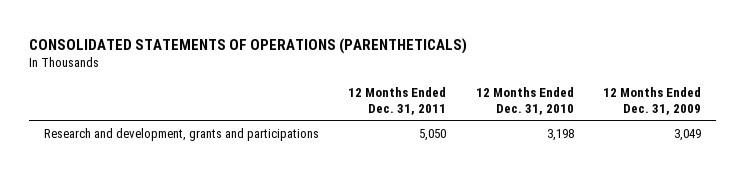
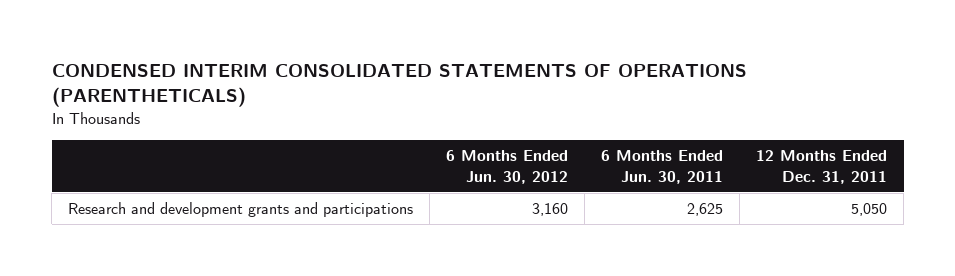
[29,37,468,54] CONSOLIDATED STATEMENTS OF OPERATIONS (PARENTHETICALS) -> [51,63,747,107] CONDENSED INTERIM CONSOLIDATED STATEMENTS OF OPERATIONS (PARENTHETICALS)
[475,86,574,115] 12 Months Ended Dec. 31, 2010 -> none
[603,86,702,115] 12 Months Ended Dec. 31, 2009 -> none
none -> [446,150,569,184] 6 Months Ended Jun. 30, 2012
none -> [601,150,724,184] 6 Months Ended Jun. 30, 2011
[44,127,320,141] Research and development, grants and participations -> [68,202,414,218] Research and development grants and participations

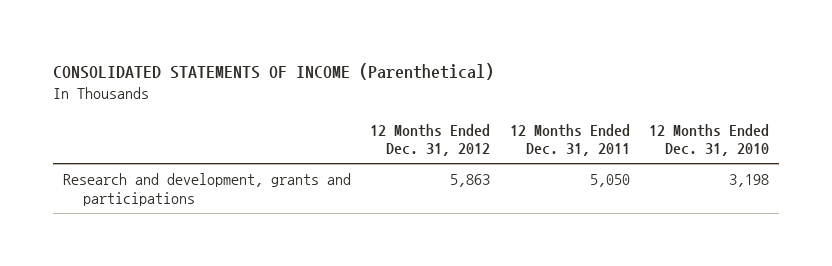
[51,63,747,107] CONDENSED INTERIM CONSOLIDATED STATEMENTS OF OPERATIONS (PARENTHETICALS) -> [52,63,494,81] CONSOLIDATED STATEMENTS OF INCOME (Parenthetical)
[446,150,569,184] 6 Months Ended Jun. 30, 2012 -> none
[601,150,724,184] 6 Months Ended Jun. 30, 2011 -> none
none -> [370,123,491,156] 12 Months Ended Dec. 31, 2012
none -> [649,123,770,156] 12 Months Ended Dec. 31, 2010
[68,202,414,218] Research and development grants and participations -> [62,173,351,206] Research and development, grants and participations

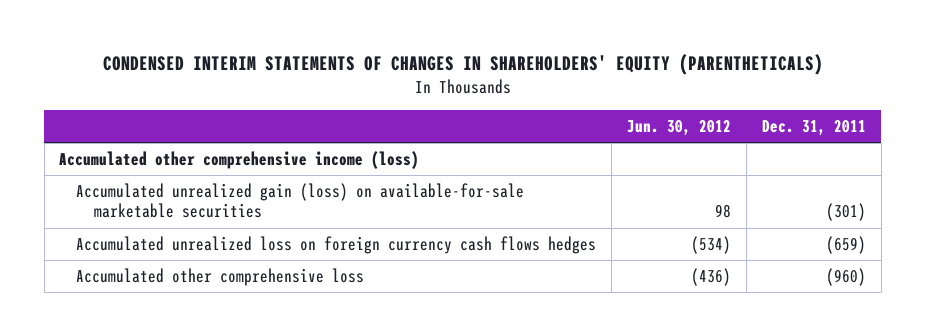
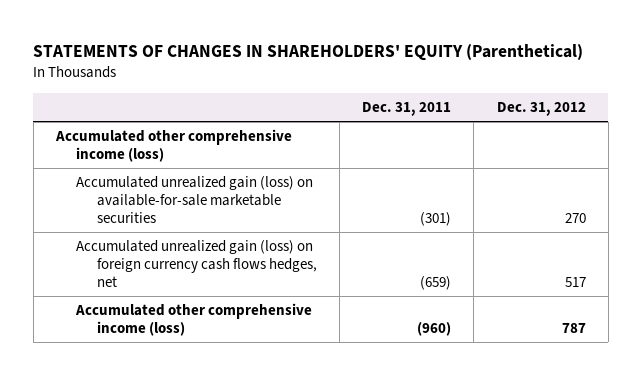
[102,54,823,76] CONDENSED INTERIM STATEMENTS OF CHANGES IN SHAREHOLDERS' EQUITY (PARENTHETICALS) -> [33,43,584,61] STATEMENTS OF CHANGES IN SHAREHOLDERS' EQUITY (Parenthetical)
[627,120,732,137] Jun. 30, 2012 -> none
none -> [496,101,586,116] Dec. 31, 2012
[76,236,597,255] Accumulated unrealized loss on foreign currency cash flows hedges -> [76,240,317,287] Accumulated unrealized gain (loss) on foreign currency cash flows hedges, net
[76,268,365,287] Accumulated other comprehensive loss -> [75,303,313,336] Accumulated other comprehensive income (loss)

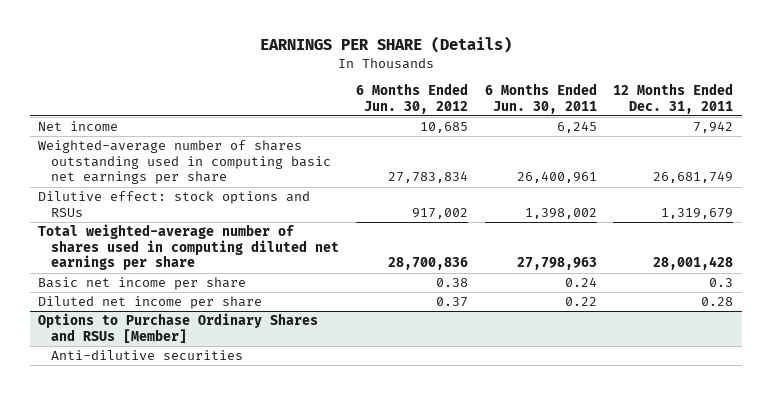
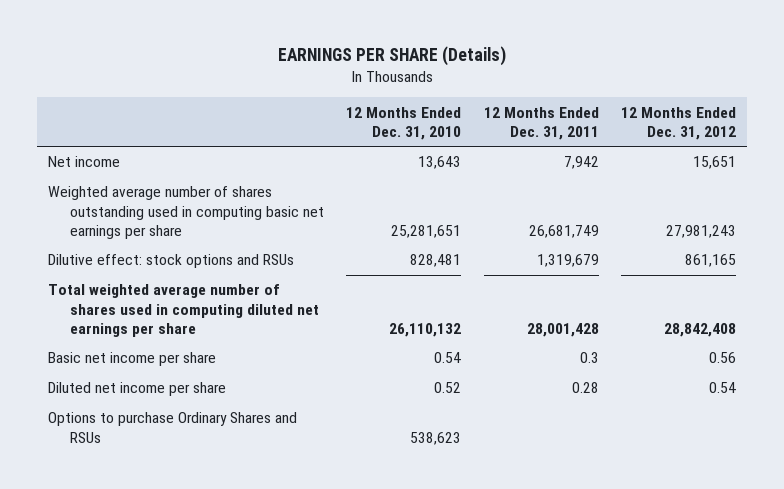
[355,82,468,114] 6 Months Ended Jun. 30, 2012 -> none
[484,82,597,114] 6 Months Ended Jun. 30, 2011 -> none
none -> [346,106,462,140] 12 Months Ended Dec. 31, 2010
none -> [620,106,736,140] 12 Months Ended Dec. 31, 2012
[38,140,332,185] Weighted-average number of shares outstanding used in computing basic net earnings per share -> [48,186,325,239] Weighted average number of shares outstanding used in computing basic net earnings per share
[38,224,340,271] Total weighted-average number of shares used in computing diluted net earnings per share -> [48,284,320,337] Total weighted average number of shares used in computing diluted net earnings per share
[38,313,319,343] Options to Purchase Ordinary Shares and RSUs [Member] -> none
[51,350,244,361] Anti-dilutive securities -> [48,412,298,443] Options to purchase Ordinary Shares and RSUs

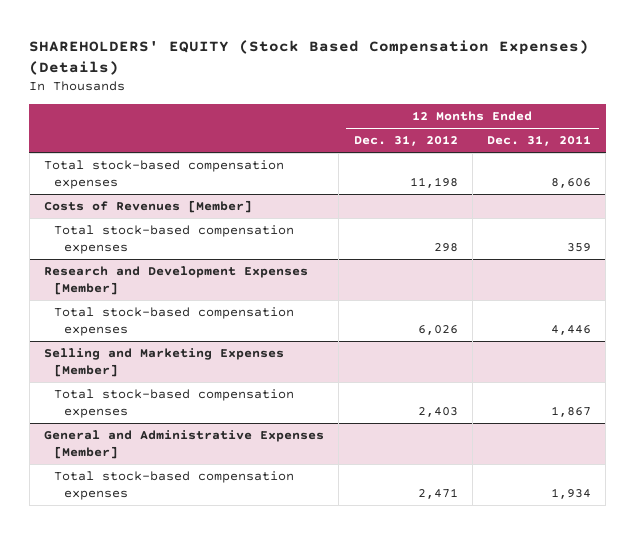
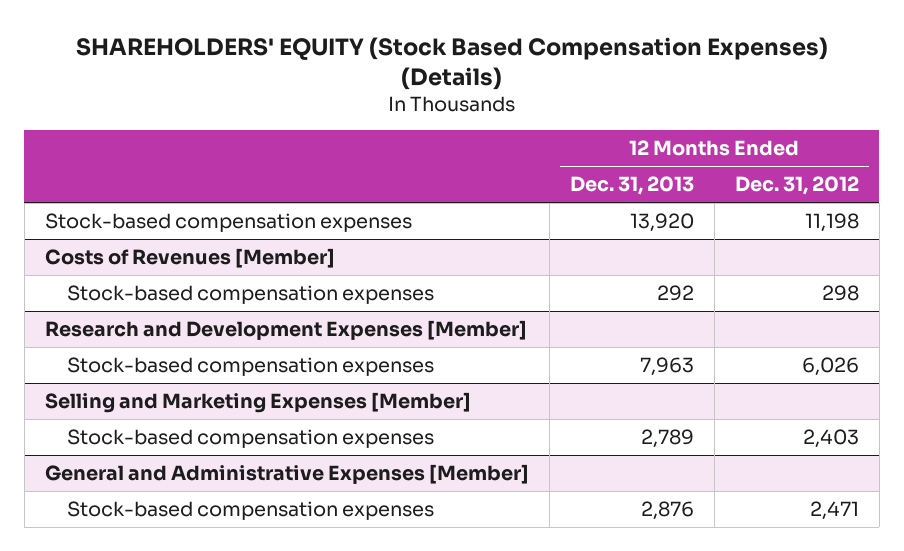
[487,135,592,147] Dec. 31, 2011 -> none
none -> [569,176,694,196] Dec. 31, 2013
[44,160,285,189] Total stock-based compensation expenses -> [44,213,412,233] Stock-based compensation expenses
[53,225,294,254] Total stock-based compensation expenses -> [66,285,434,305] Stock-based compensation expenses
[53,307,294,336] Total stock-based compensation expenses -> [66,357,434,377] Stock-based compensation expenses
[53,389,294,418] Total stock-based compensation expenses -> [66,429,434,449] Stock-based compensation expenses
[53,471,294,500] Total stock-based compensation expenses -> [66,501,434,521] Stock-based compensation expenses

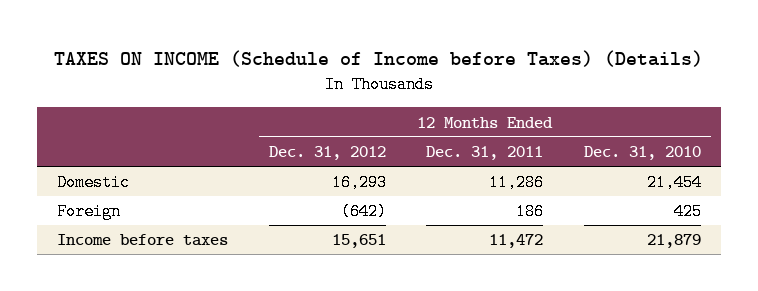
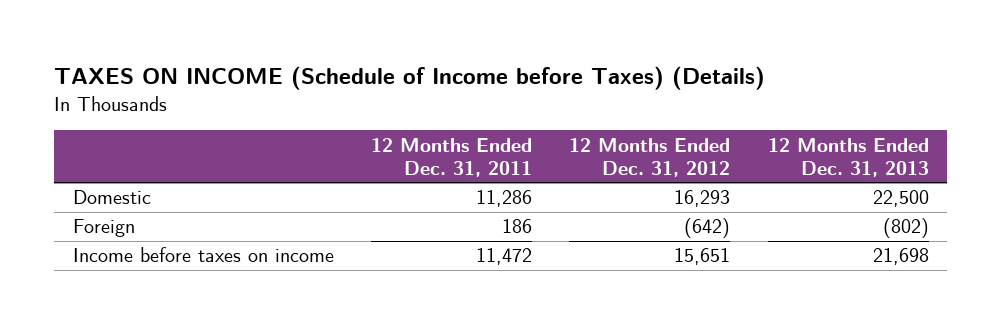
[583,145,701,160] Dec. 31, 2010 -> none
none -> [767,137,929,177] 12 Months Ended Dec. 31, 2013
[57,234,229,247] Income before taxes -> [72,247,334,263] Income before taxes on income

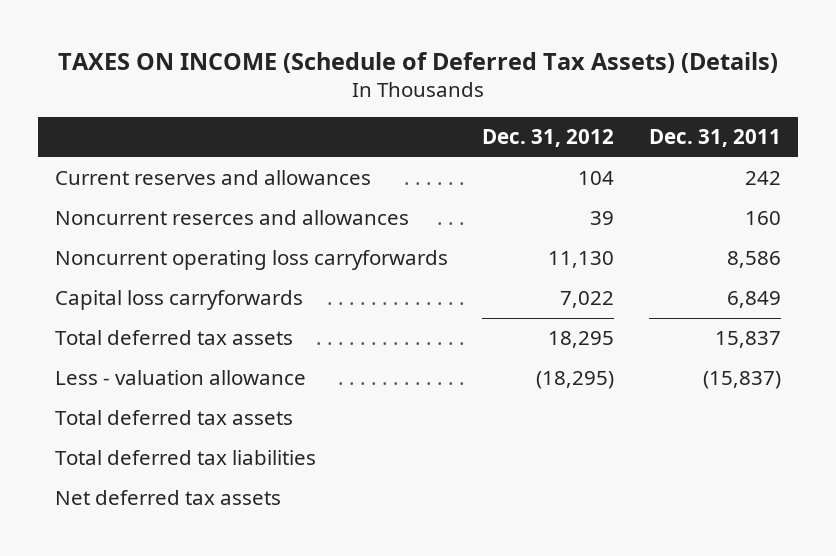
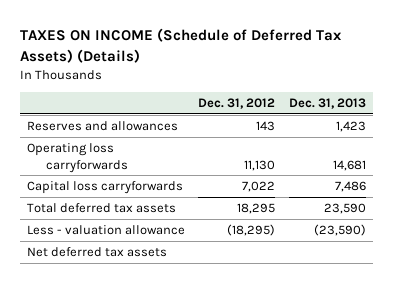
[648,129,781,148] Dec. 31, 2011 -> none
none -> [289,97,367,109] Dec. 31, 2013
[55,210,410,226] Noncurrent reserces and allowances -> none
[55,170,372,186] Current reserves and allowances -> [26,121,178,132] Reserves and allowances
[578,171,615,186] 104 -> [256,121,276,132] 143
[55,250,449,271] Noncurrent operating loss carryforwards -> [26,143,129,173] Operating loss carryforwards
[55,410,294,426] Total deferred tax assets -> none
[55,450,317,466] Total deferred tax liabilities -> none

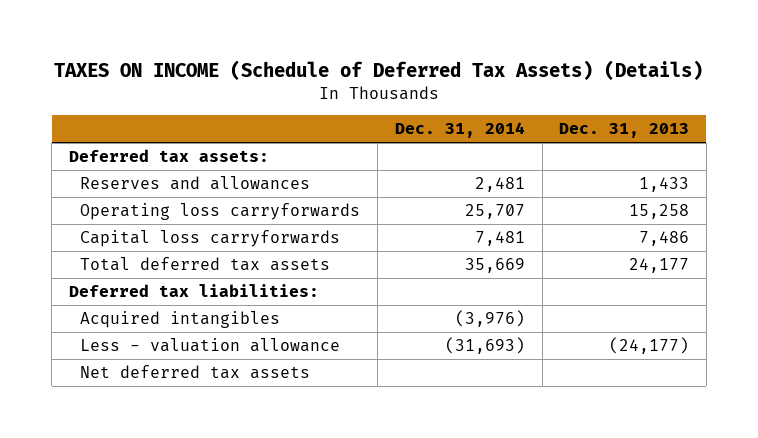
[198,97,276,109] Dec. 31, 2012 -> none
none -> [394,122,525,139] Dec. 31, 2014
none -> [69,149,270,163] Deferred tax assets:
[336,121,367,133] 1,423 -> [639,177,690,193] 1,433
[333,159,367,171] 14,681 -> [629,204,690,220] 15,258
[324,203,367,215] 23,590 -> [629,258,690,274] 24,177
none -> [69,284,320,298] Deferred tax liabilities:
none -> [80,311,281,329] Acquired intangibles
[314,224,367,237] (23,590) -> [609,337,690,355] (24,177)

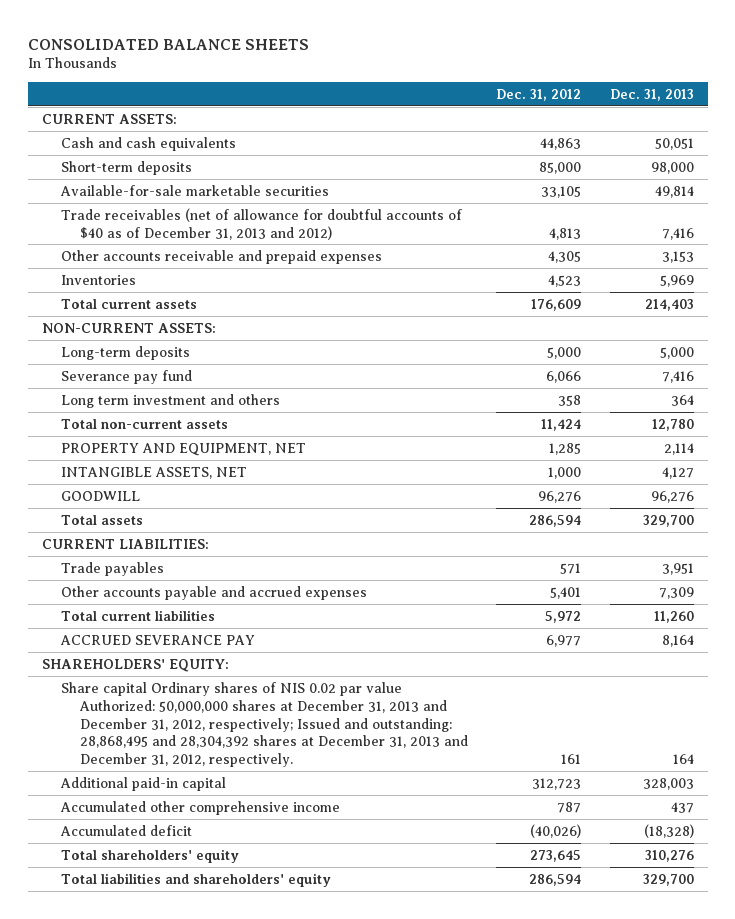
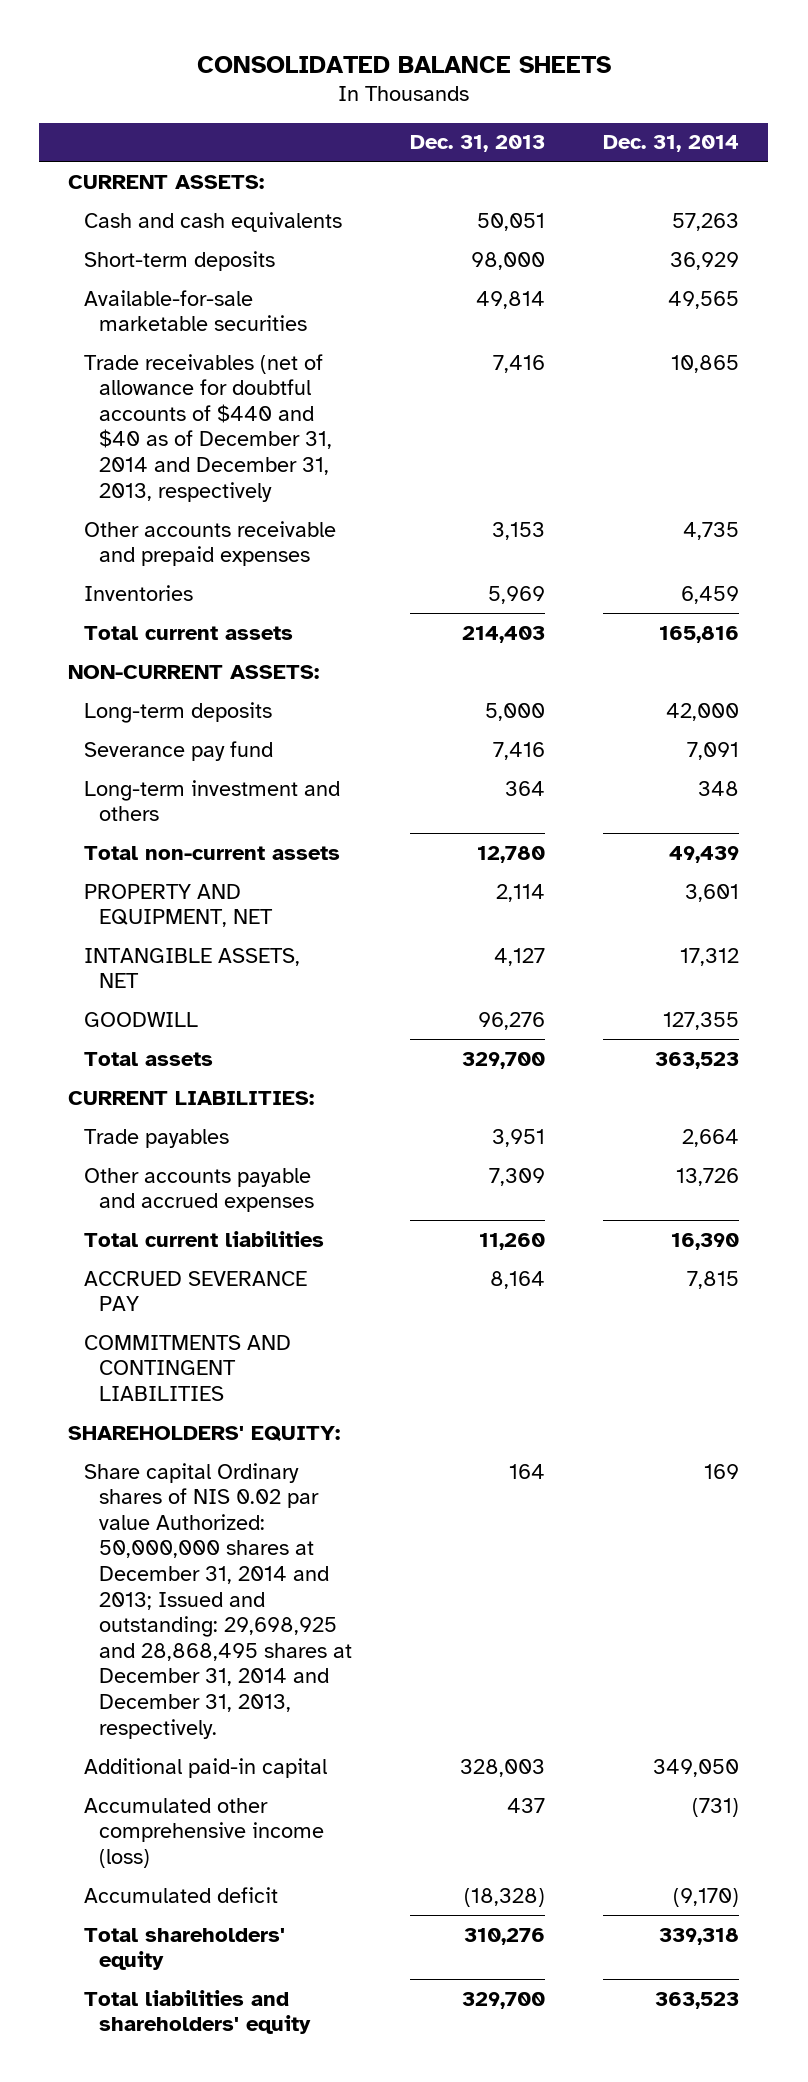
[496,89,582,102] Dec. 31, 2012 -> none
none -> [603,135,740,153] Dec. 31, 2014
[60,207,462,240] Trade receivables (net of allowance for doubtful accounts of $40 as of December 31, 2013 and 2012) -> [83,353,333,502] Trade receivables (net of allowance for doubtful accounts of $440 and $40 as of December 31, 2014 and December 31, 2013, respectively
[60,393,280,408] Long term investment and others -> [83,779,340,822] Long-term investment and others
none -> [83,1334,291,1401] COMMITMENTS AND CONTINGENT LIABILITIES
[60,681,468,768] Share capital Ordinary shares of NIS 0.02 par value Authorized: 50,000,000 shares at December 31, 2013 and December 31, 2012, respectively; Issued and outstanding: 28,868,495 and 28,304,392 shares at December 31, 2013 and December 31, 2012, respectively. -> [83,1462,353,1739] Share capital Ordinary shares of NIS 0.02 par value Authorized: 50,000,000 shares at December 31, 2014 and 2013; Issued and outstanding: 29,698,925 and 28,868,495 shares at December 31, 2014 and December 31, 2013, respectively.
[59,800,340,815] Accumulated other comprehensive income -> [83,1797,325,1868] Accumulated other comprehensive income (loss)

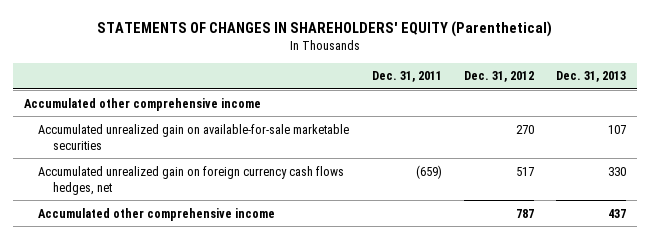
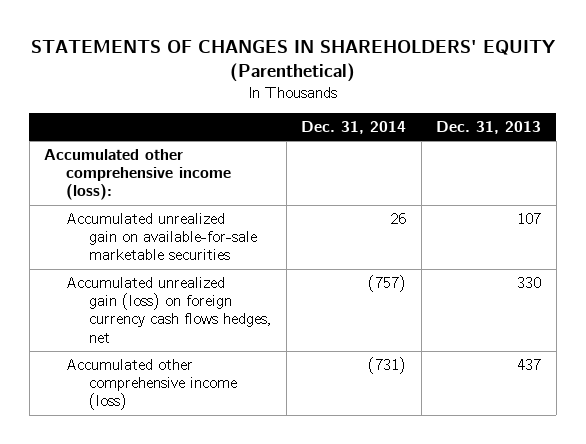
[371,71,442,83] Dec. 31, 2011 -> none
[463,71,534,83] Dec. 31, 2012 -> none
none -> [301,121,407,135] Dec. 31, 2014
[24,97,262,111] Accumulated other comprehensive income -> [44,148,232,201] Accumulated other comprehensive income (loss):
[38,165,345,195] Accumulated unrealized gain on foreign currency cash flows hedges, net -> [66,276,272,343] Accumulated unrealized gain (loss) on foreign currency cash flows hedges, net
[38,207,276,221] Accumulated other comprehensive income -> [66,358,237,411] Accumulated other comprehensive income (loss)

